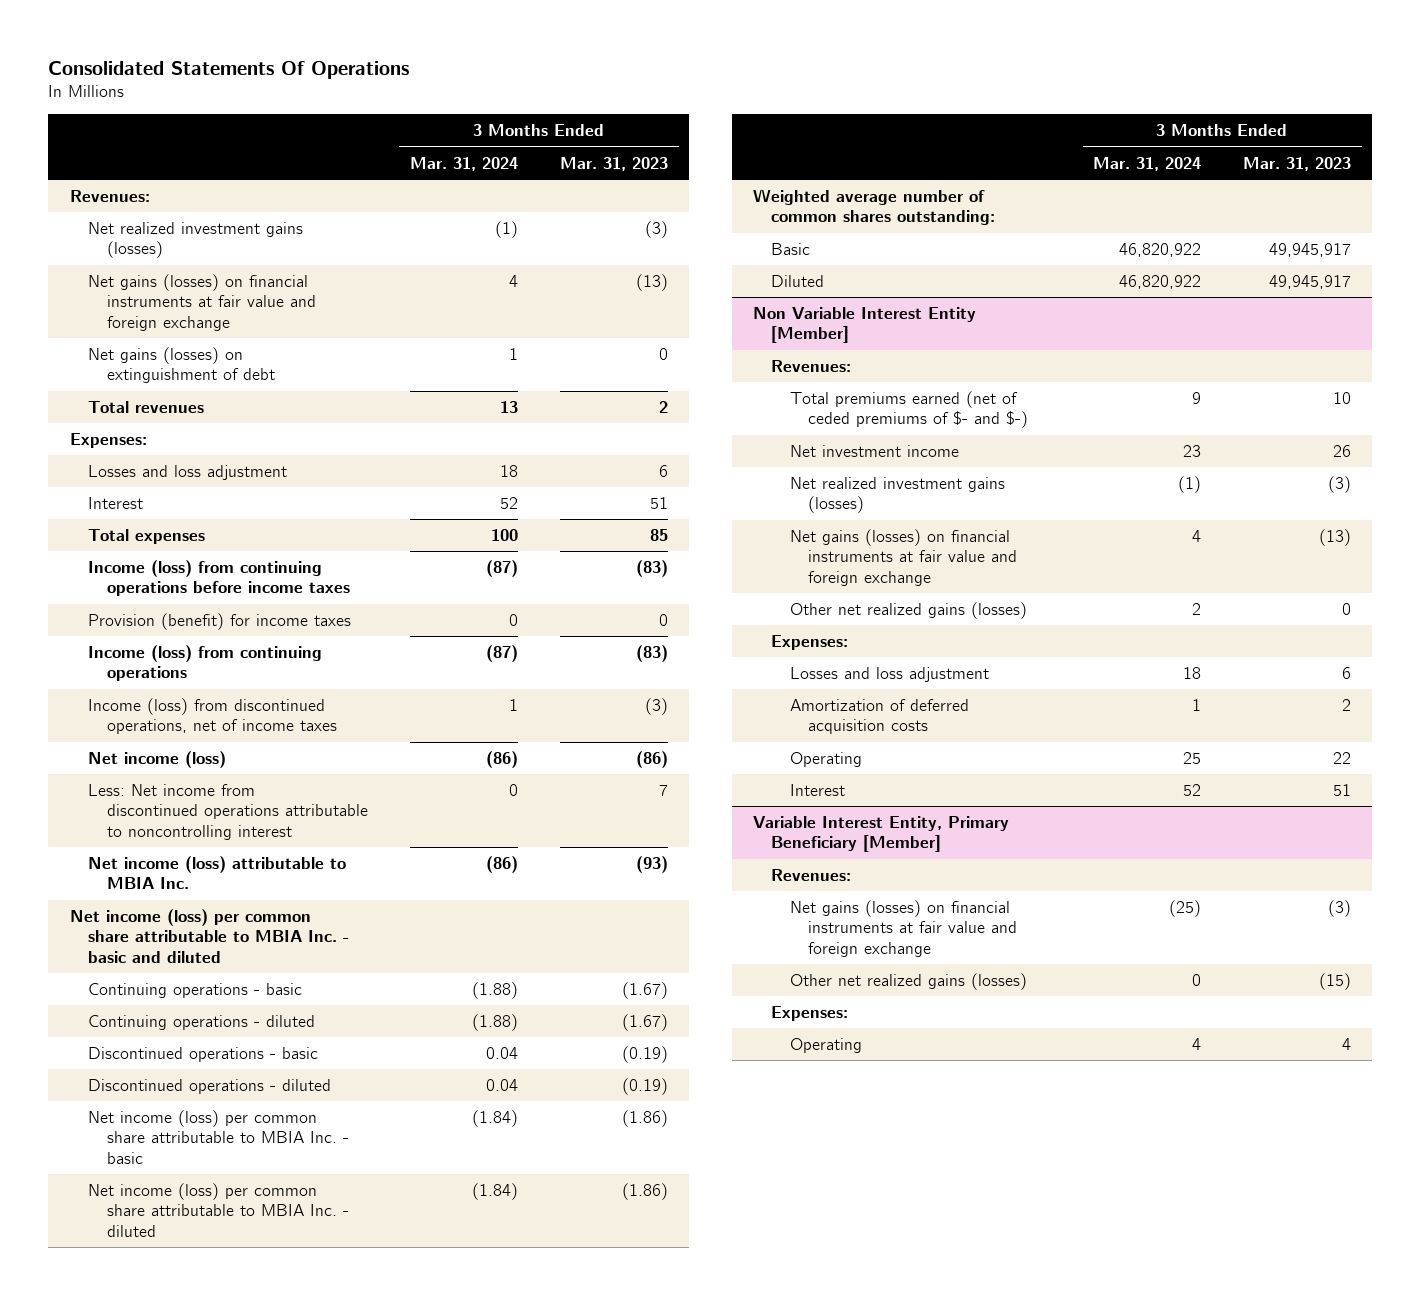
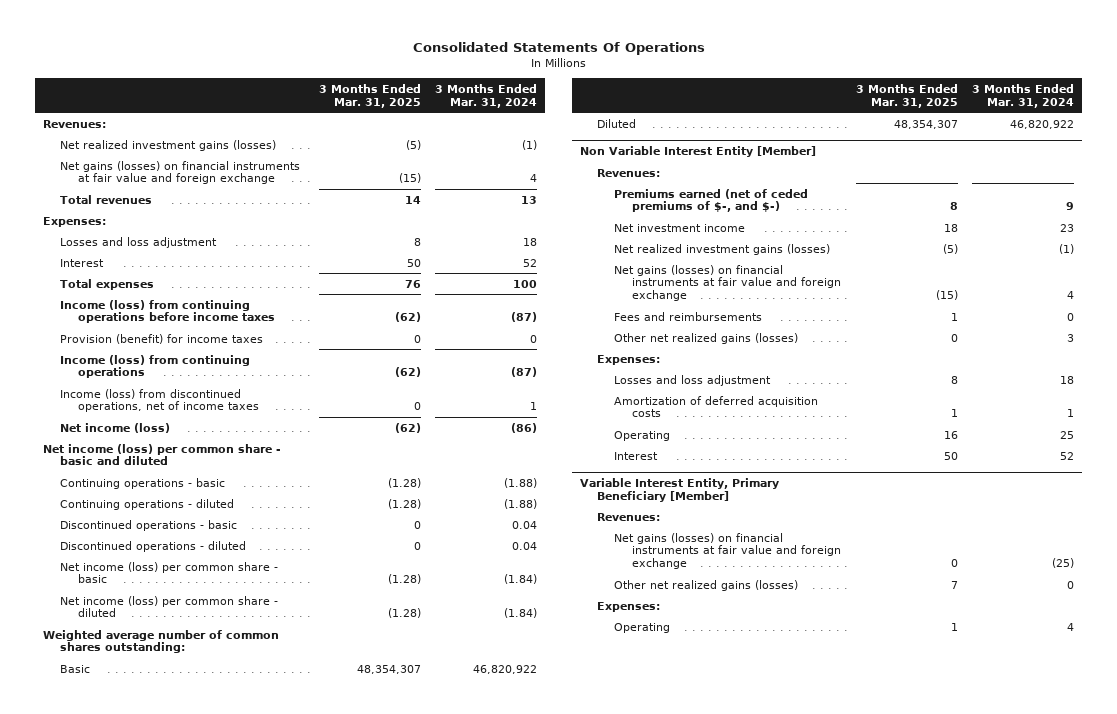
[560,156,669,171] Mar. 31, 2023 -> none
none -> [318,83,421,108] 3 Months Ended Mar. 31, 2025
[88,347,275,384] Net gains (losses) on extinguishment of debt -> none
[88,784,368,840] Less: Net income from discontinued operations attributable to noncontrolling interest -> none
[88,856,347,890] Net income (loss) attributable to MBIA Inc. -> none
[69,909,350,963] Net income (loss) per common share attributable to MBIA Inc. - basic and diluted -> [42,443,281,466] Net income (loss) per common share - basic and diluted
[88,1110,349,1164] Net income (loss) per common share attributable to MBIA Inc. - basic -> [60,561,279,584] Net income (loss) per common share - basic
[88,1183,349,1237] Net income (loss) per common share attributable to MBIA Inc. - diluted -> [60,595,279,618] Net income (loss) per common share - diluted
[789,391,1029,429] Total premiums earned (net of ceded premiums of $- and $-) -> [614,188,809,213] Premiums earned (net of ceded premiums of $-, and $-)
none -> [614,311,763,321] Fees and reimbursements
[1192,603,1202,616] 2 -> [1067,333,1075,342] 3

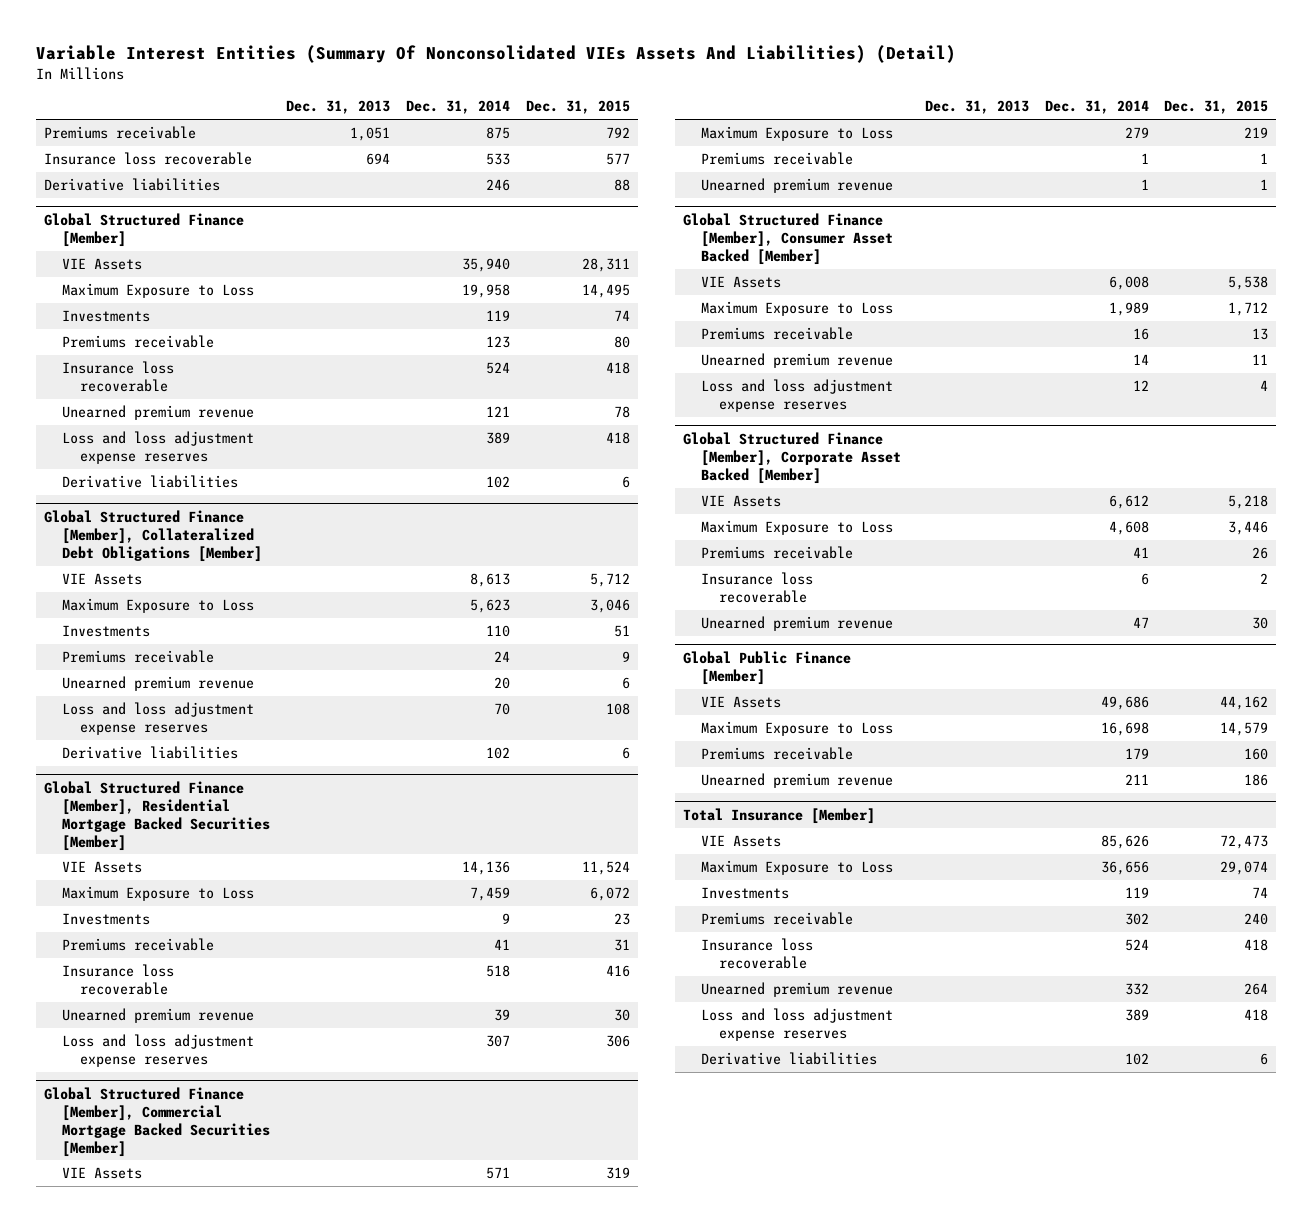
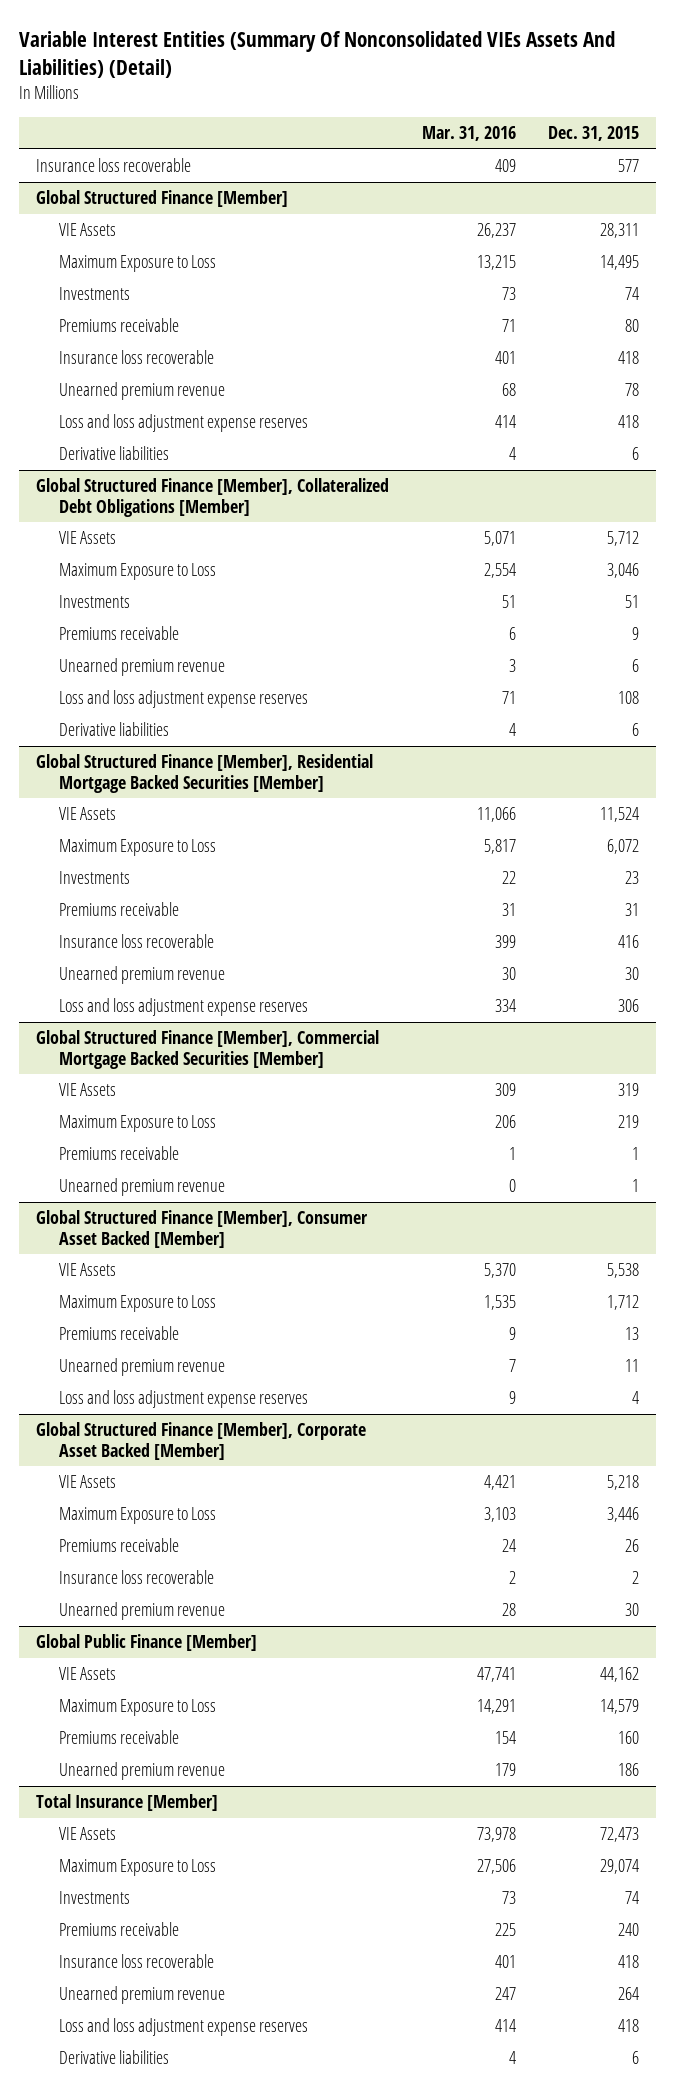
[285,100,390,115] Dec. 31, 2013 -> none
[405,100,510,115] Dec. 31, 2014 -> none
none -> [421,126,516,142] Mar. 31, 2016
[43,126,196,140] Premiums receivable -> none
[43,178,220,192] Derivative liabilities -> none

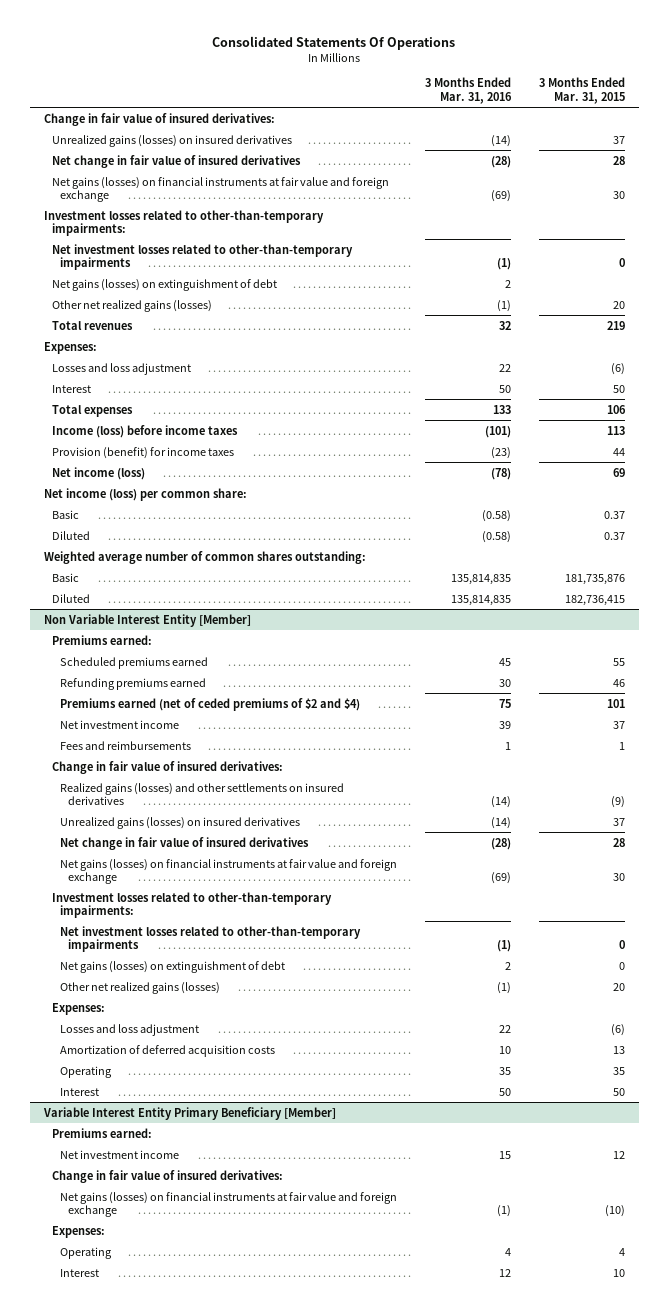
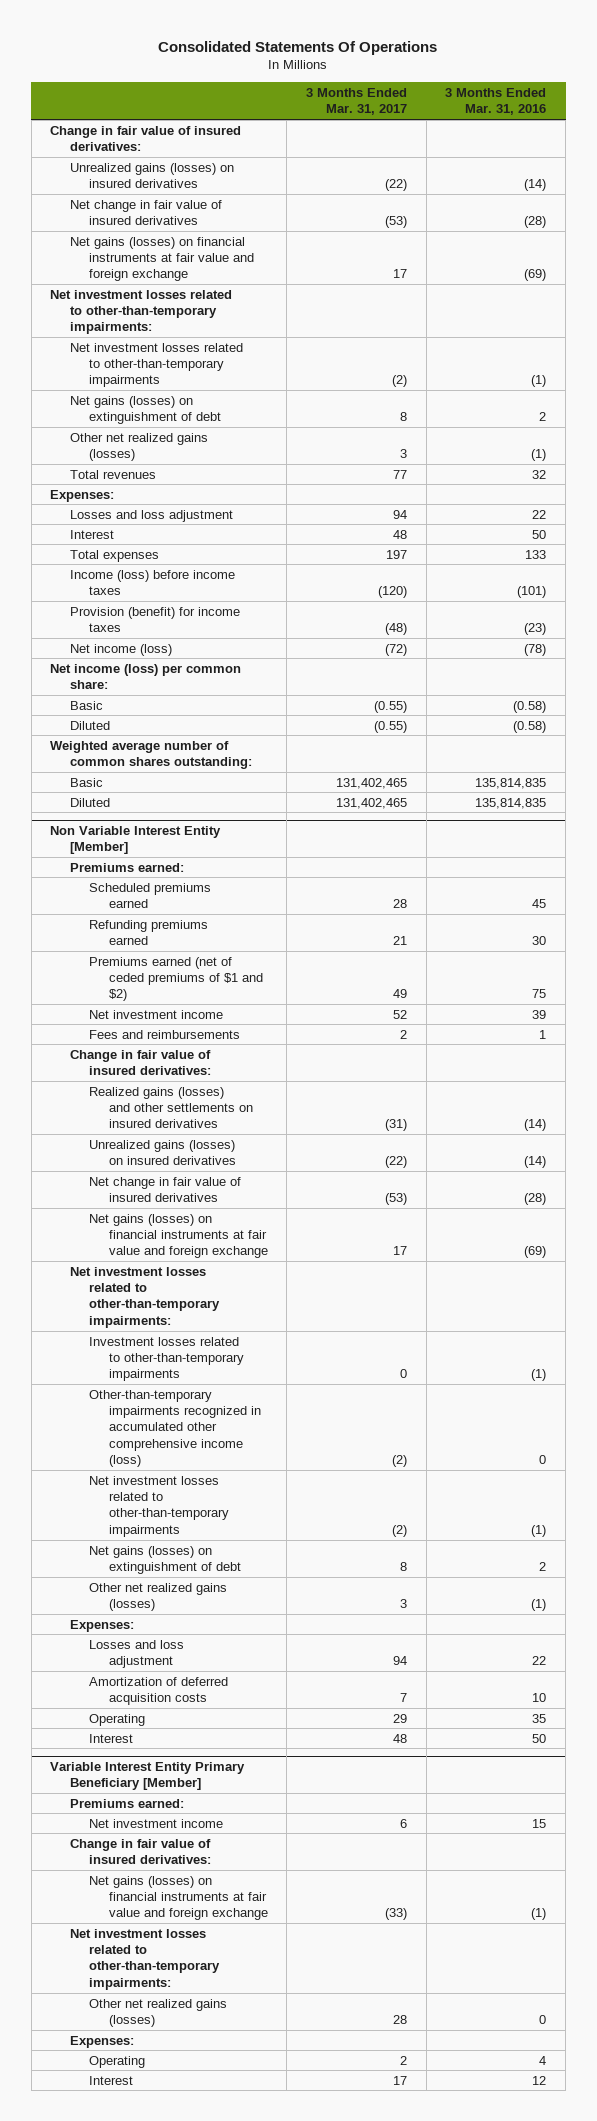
[539,77,626,104] 3 Months Ended Mar. 31, 2015 -> none
none -> [305,88,407,116] 3 Months Ended Mar. 31, 2017
[43,209,324,236] Investment losses related to other-than-temporary impairments: -> [50,289,233,335] Net investment losses related to other-than-temporary impairments:
[59,697,360,711] Premiums earned (net of ceded premiums of $2 and $4) -> [89,956,263,1002] Premiums earned (net of ceded premiums of $1 and $2)
[51,891,332,918] Investment losses related to other-than-temporary impairments: -> [69,1266,221,1328] Net investment losses related to other-than-temporary impairments:
none -> [89,1336,244,1382] Investment losses related to other-than-temporary impairments
none -> [89,1389,261,1468] Other-than-temporary impairments recognized in accumulated other comprehensive income (loss)
none -> [69,1928,221,1990] Net investment losses related to other-than-temporary impairments:
none -> [89,1998,228,2028] Other net realized gains (losses)

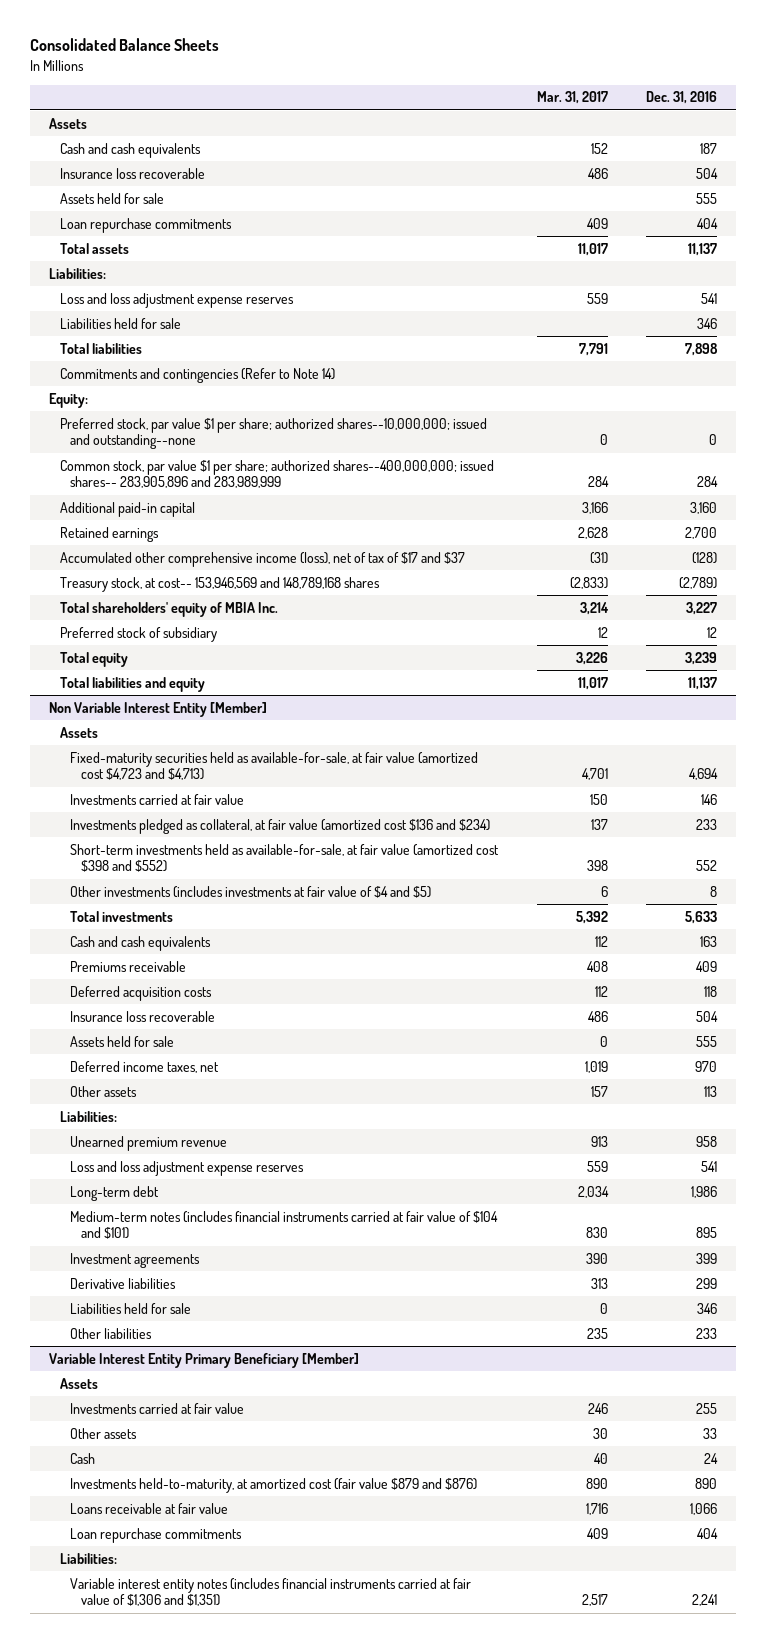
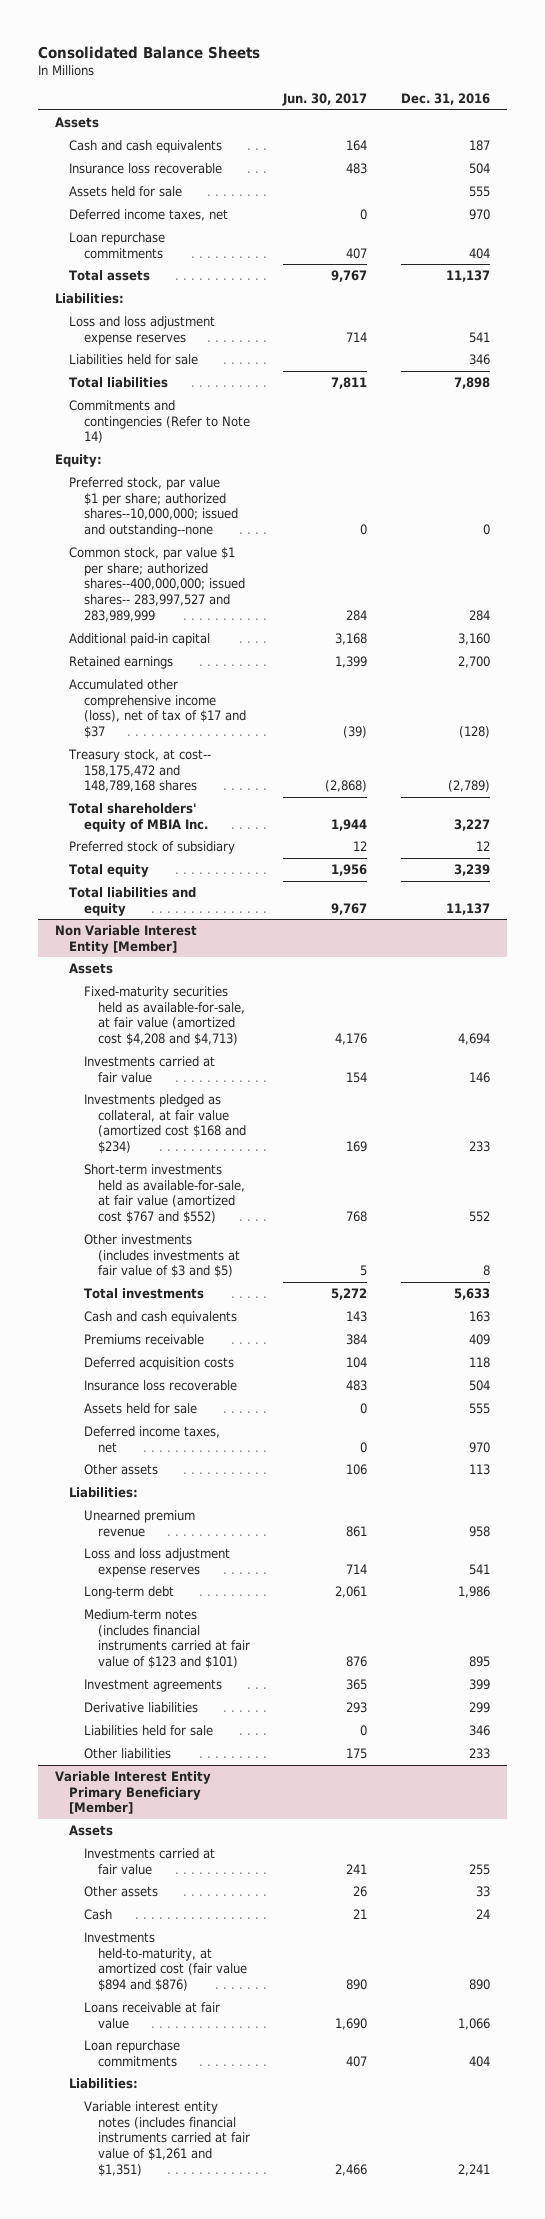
[536,91,608,105] Mar. 31, 2017 -> none
none -> [282,93,368,107] Jun. 30, 2017
none -> [69,208,229,221] Deferred income taxes, net
[59,459,494,489] Common stock, par value $1 per share; authorized shares--400,000,000; issued shares-- 283,905,896 and 283,989,999 -> [69,546,245,622] Common stock, par value $1 per share; authorized shares--400,000,000; issued shares-- 283,997,527 and 283,989,999
[59,576,380,592] Treasury stock, at cost-- 153,946,569 and 148,789,168 shares -> [68,748,212,793] Treasury stock, at cost-- 158,175,472 and 148,789,168 shares
[70,751,479,781] Fixed-maturity securities held as available-for-sale, at fair value (amortized cost $4,723 and $4,713) -> [83,985,245,1046] Fixed-maturity securities held as available-for-sale, at fair value (amortized cost $4,208 and $4,713)
[70,818,491,834] Investments pledged as collateral, at fair value (amortized cost $136 and $234) -> [83,1093,246,1154] Investments pledged as collateral, at fair value (amortized cost $168 and $234)
[70,843,500,873] Short-term investments held as available-for-sale, at fair value (amortized cost $398 and $552) -> [83,1163,245,1224] Short-term investments held as available-for-sale, at fair value (amortized cost $767 and $552)
[70,885,432,898] Other investments (includes investments at fair value of $4 and $5) -> [83,1233,240,1278] Other investments (includes investments at fair value of $3 and $5)
[70,1210,499,1240] Medium-term notes (includes financial instruments carried at fair value of $104 and $101) -> [83,1608,250,1669] Medium-term notes (includes financial instruments carried at fair value of $123 and $101)
[70,1477,478,1493] Investments held-to-maturity, at amortized cost (fair value $879 and $876) -> [83,1931,247,1992] Investments held-to-maturity, at amortized cost (fair value $894 and $876)
[70,1577,472,1607] Variable interest entity notes (includes financial instruments carried at fair value of $1,306 and $1,351) -> [83,2100,250,2176] Variable interest entity notes (includes financial instruments carried at fair value of $1,261 and $1,351)

